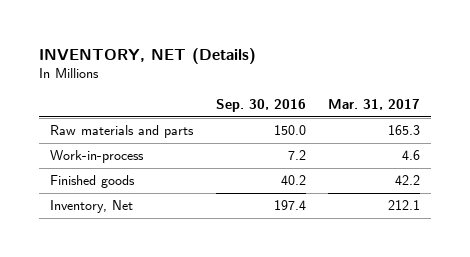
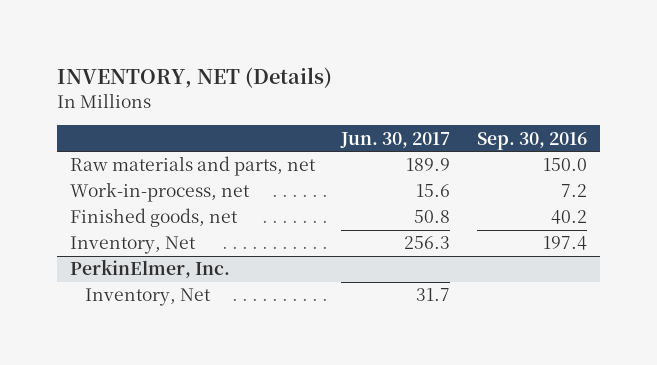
[327,98,420,110] Mar. 31, 2017 -> none
none -> [340,131,451,148] Jun. 30, 2017
[50,125,195,139] Raw materials and parts -> [69,156,316,177] Raw materials and parts, net
[50,150,145,164] Work-in-process -> [69,182,250,203] Work-in-process, net
[50,175,136,189] Finished goods -> [69,208,238,228] Finished goods, net
none -> [69,259,230,279] PerkinElmer, Inc.
none -> [85,288,212,307] Inventory, Net

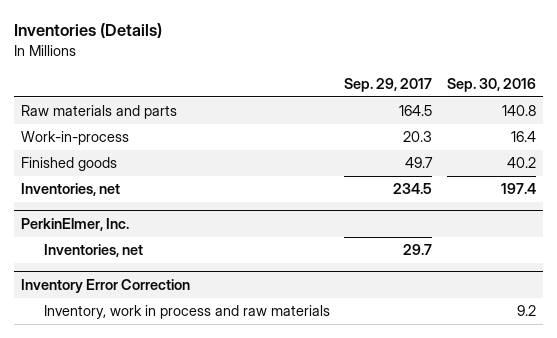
[56,66,332,88] INVENTORY, NET (Details) -> [13,23,162,39] Inventories (Details)
[340,131,451,148] Jun. 30, 2017 -> none
none -> [344,77,433,92] Sep. 29, 2017
[69,156,316,177] Raw materials and parts, net -> [21,105,178,120] Raw materials and parts
[542,158,587,172] 150.0 -> [502,105,537,117] 140.8
[69,182,250,203] Work-in-process, net -> [21,131,130,146] Work-in-process
[560,184,587,198] 7.2 -> [511,131,537,143] 16.4
[69,208,238,228] Finished goods, net -> [21,157,118,172] Finished goods
[69,236,196,255] Inventory, Net -> [21,183,121,197] Inventories, net
[85,288,212,307] Inventory, Net -> [43,244,143,258] Inventories, net
none -> [21,279,191,294] Inventory Error Correction
none -> [43,305,330,320] Inventory, work in process and raw materials

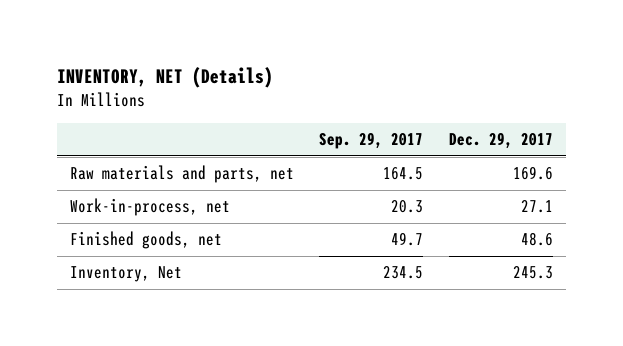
[13,23,162,39] Inventories (Details) -> [56,67,273,89] INVENTORY, NET (Details)
[447,77,537,92] Sep. 30, 2016 -> none
none -> [448,132,553,150] Dec. 29, 2017
[21,218,130,232] PerkinElmer, Inc. -> none
[43,244,143,258] Inventories, net -> none
[21,279,191,294] Inventory Error Correction -> none
[43,305,330,320] Inventory, work in process and raw materials -> none
[21,105,178,120] Raw materials and parts -> [69,165,294,184] Raw materials and parts, net
[21,131,130,146] Work-in-process -> [69,198,230,217] Work-in-process, net
[21,157,118,172] Finished goods -> [69,231,222,250] Finished goods, net
[21,183,121,197] Inventories, net -> [69,266,182,283] Inventory, Net

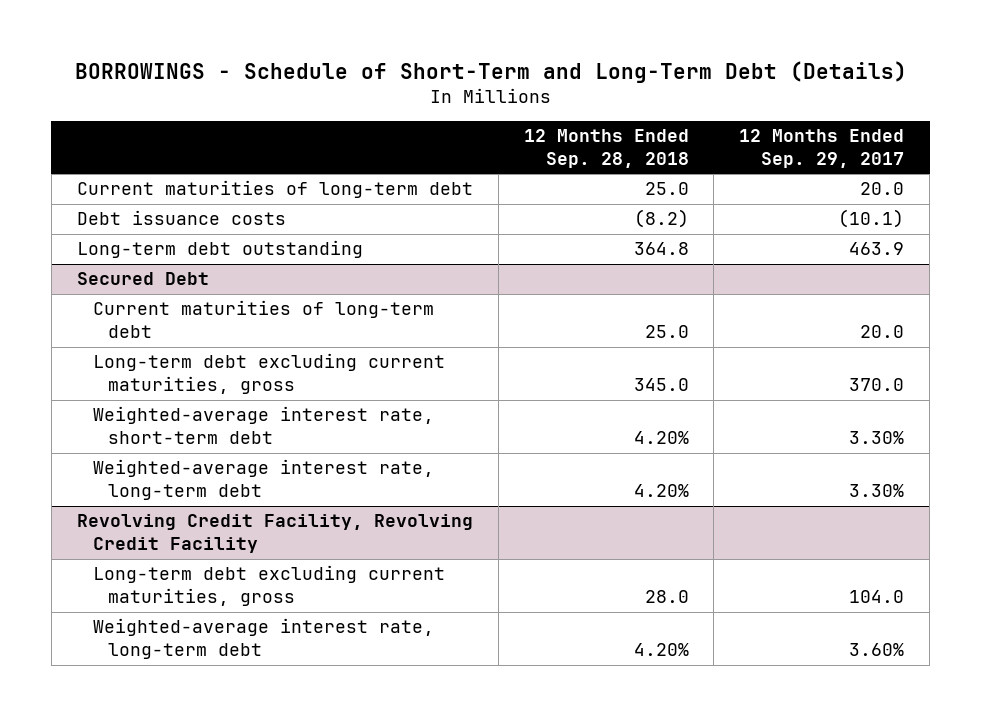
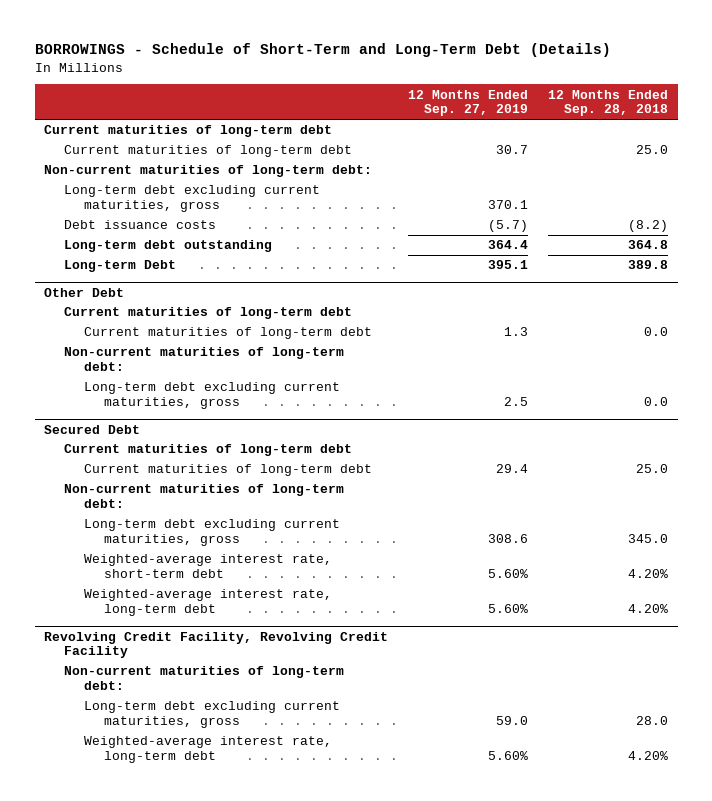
[739,129,905,168] 12 Months Ended Sep. 29, 2017 -> none
none -> [408,89,529,117] 12 Months Ended Sep. 27, 2019
none -> [44,125,333,138] Current maturities of long-term debt
none -> [44,165,373,178] Non-current maturities of long-term debt:
none -> [64,185,321,213] Long-term debt excluding current maturities, gross
none -> [64,260,177,273] Long-term Debt
none -> [44,287,125,297] Other Debt
none -> [64,307,353,320] Current maturities of long-term debt
none -> [84,327,373,340] Current maturities of long-term debt
none -> [64,347,345,372] Non-current maturities of long-term debt:
none -> [84,382,341,410] Long-term debt excluding current maturities, gross
none -> [64,444,353,457] Current maturities of long-term debt
none -> [64,484,345,509] Non-current maturities of long-term debt:
none -> [64,666,345,691] Non-current maturities of long-term debt:

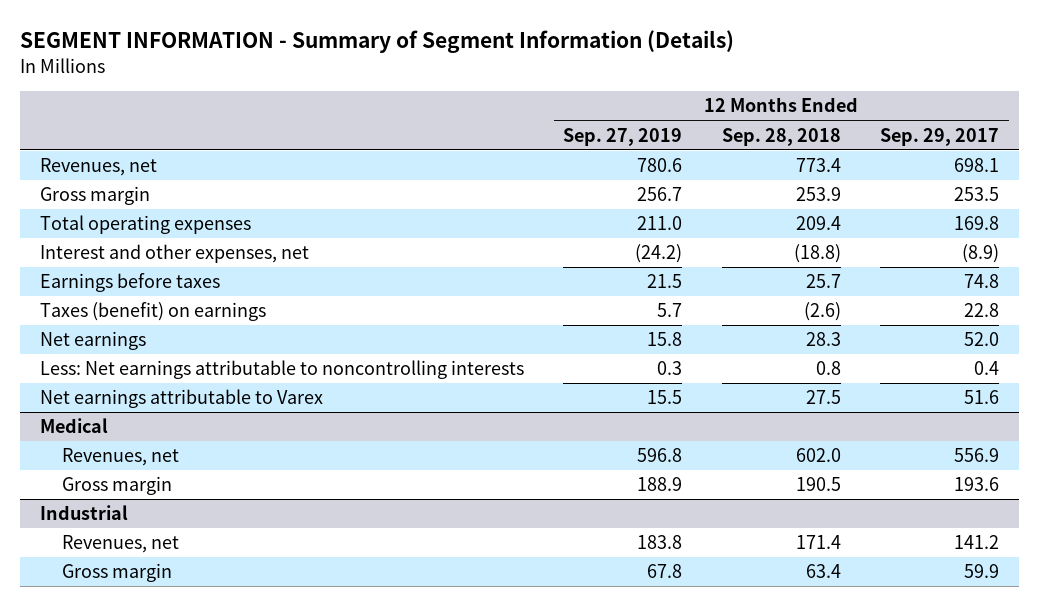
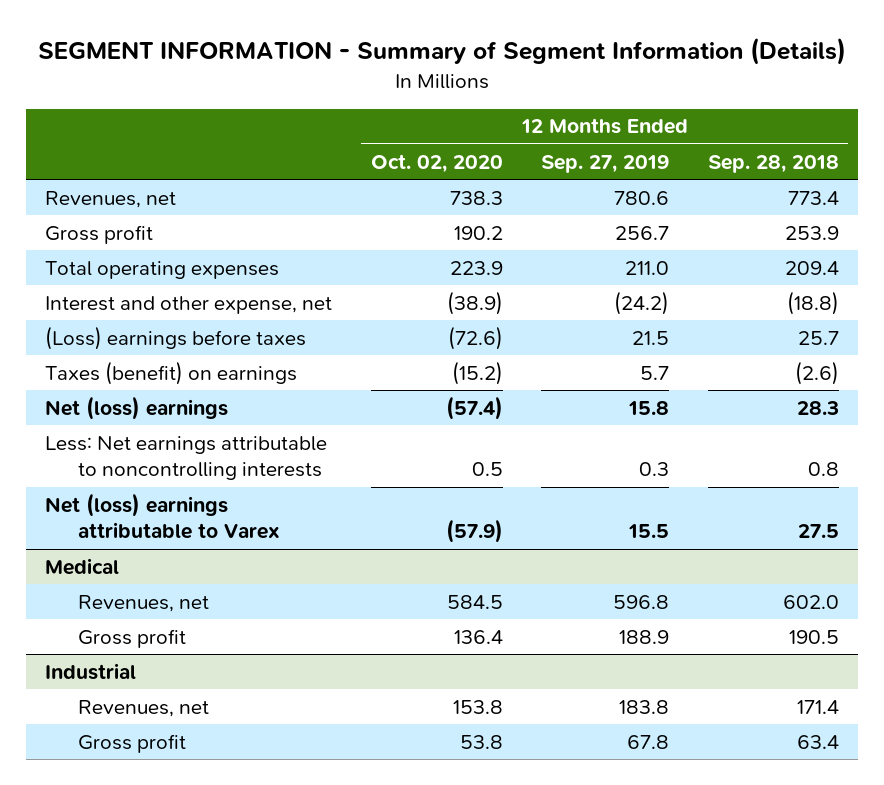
[880,127,1000,146] Sep. 29, 2017 -> none
none -> [370,153,503,173] Oct. 02, 2020
[40,186,151,206] Gross margin -> [45,224,154,244] Gross profit
[40,244,310,264] Interest and other expenses, net -> [45,295,333,314] Interest and other expense, net
[40,273,221,293] Earnings before taxes -> [45,325,307,350] (Loss) earnings before taxes
[40,331,147,351] Net earnings -> [45,395,229,420] Net (loss) earnings
[40,389,324,409] Net earnings attributable to Varex -> [45,492,280,540] Net (loss) earnings attributable to Varex
[61,476,172,496] Gross margin -> [77,628,186,648] Gross profit
[61,563,172,583] Gross margin -> [77,733,186,753] Gross profit

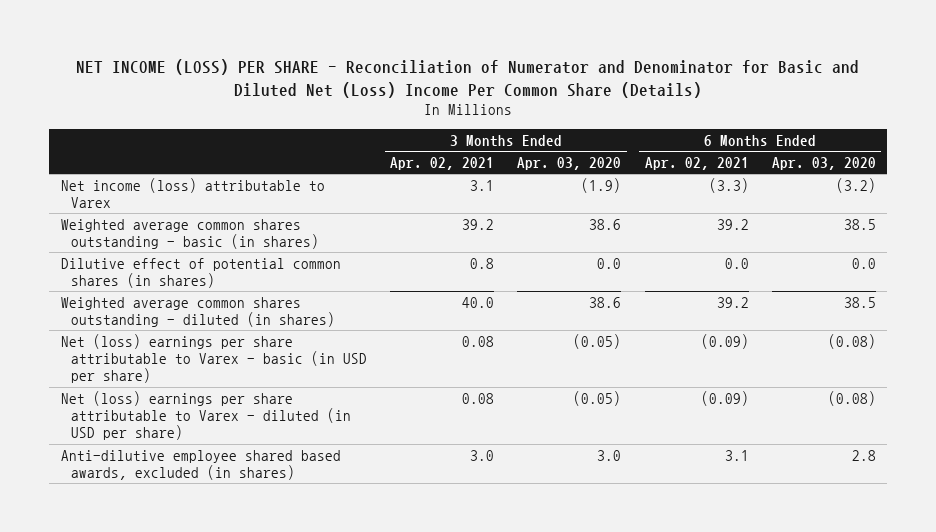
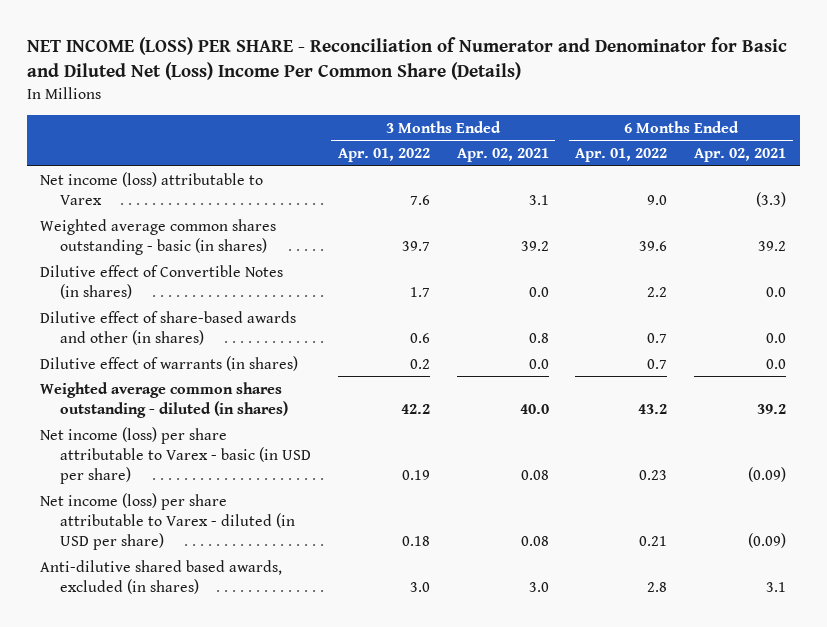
[517,156,622,170] Apr. 03, 2020 -> none
[771,156,876,170] Apr. 03, 2020 -> none
none -> [337,148,430,163] Apr. 01, 2022
none -> [575,148,668,163] Apr. 01, 2022
none -> [40,264,284,299] Dilutive effect of Convertible Notes (in shares)
[60,257,341,288] Dilutive effect of potential common shares (in shares) -> [40,310,297,345] Dilutive effect of share-based awards and other (in shares)
none -> [40,355,299,371] Dilutive effect of warrants (in shares)
[60,333,368,384] Net (loss) earnings per share attributable to Varex - basic (in USD per share) -> [40,426,311,485] Net income (loss) per share attributable to Varex - basic (in USD per share)
[60,390,352,441] Net (loss) earnings per share attributable to Varex - diluted (in USD per share) -> [40,492,295,551] Net income (loss) per share attributable to Varex - diluted (in USD per share)
[60,449,341,480] Anti-dilutive employee shared based awards, excluded (in shares) -> [40,559,283,594] Anti-dilutive shared based awards, excluded (in shares)

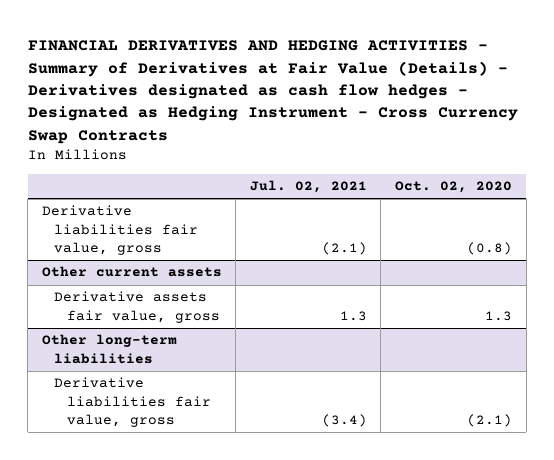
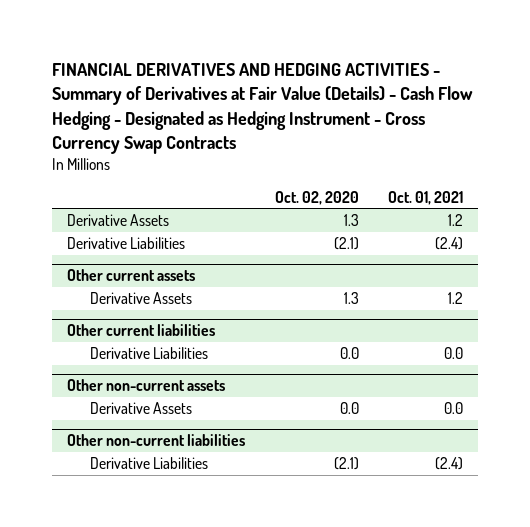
[27,40,518,144] FINANCIAL DERIVATIVES AND HEDGING ACTIVITIES - Summary of Derivatives at Fair Value (Details) - Derivatives designated as cash flow hedges - Designated as Hedging Instrument - Cross Currency Swap Contracts -> [51,63,473,154] FINANCIAL DERIVATIVES AND HEDGING ACTIVITIES - Summary of Derivatives at Fair Value (Details) - Cash Flow Hedging - Designated as Hedging Instrument - Cross Currency Swap Contracts
[249,180,367,194] Jul. 02, 2021 -> none
none -> [388,190,464,205] Oct. 01, 2021
none -> [66,214,169,227] Derivative Assets
[41,205,199,256] Derivative liabilities fair value, gross -> [66,237,185,250] Derivative Liabilities
[467,242,513,256] (0.8) -> [333,237,359,251] (2.1)
[54,291,221,323] Derivative assets fair value, gross -> [89,292,192,305] Derivative Assets
[41,334,177,364] Other long-term liabilities -> [66,324,215,337] Other current liabilities
[54,377,212,428] Derivative liabilities fair value, gross -> [89,347,208,360] Derivative Liabilities
[467,414,513,428] (2.1) -> [339,347,359,360] 0.0
none -> [66,379,225,392] Other non-current assets
none -> [89,402,192,415] Derivative Assets
none -> [66,434,245,447] Other non-current liabilities
none -> [89,457,208,470] Derivative Liabilities

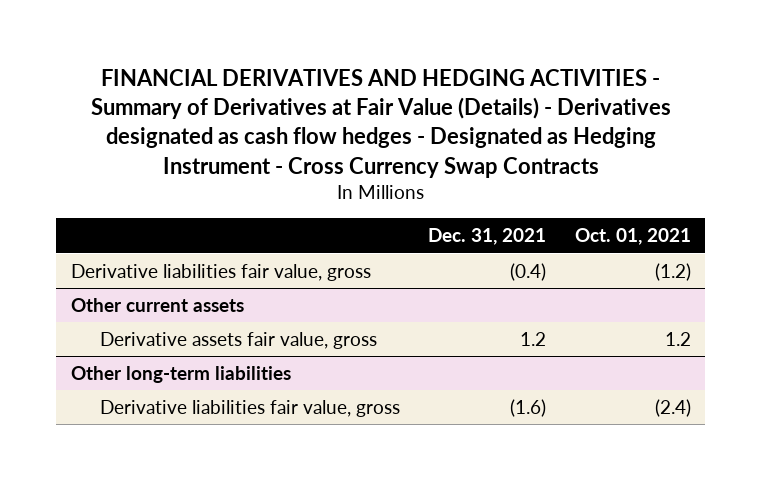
[51,63,473,154] FINANCIAL DERIVATIVES AND HEDGING ACTIVITIES - Summary of Derivatives at Fair Value (Details) - Cash Flow Hedging - Designated as Hedging Instrument - Cross Currency Swap Contracts -> [90,68,671,178] FINANCIAL DERIVATIVES AND HEDGING ACTIVITIES - Summary of Derivatives at Fair Value (Details) - Derivatives designated as cash flow hedges - Designated as Hedging Instrument - Cross Currency Swap Contracts
[274,190,359,205] Oct. 02, 2020 -> none
none -> [428,228,547,246] Dec. 31, 2021
[66,214,169,227] Derivative Assets -> none
[66,237,185,250] Derivative Liabilities -> [70,263,371,281] Derivative liabilities fair value, gross
[435,237,464,251] (2.4) -> [654,262,691,281] (1.2)
[66,379,225,392] Other non-current assets -> none
[89,402,192,415] Derivative Assets -> none
[66,434,245,447] Other non-current liabilities -> none
[89,457,208,470] Derivative Liabilities -> none
[89,292,192,305] Derivative Assets -> [100,331,378,349] Derivative assets fair value, gross
[66,324,215,337] Other current liabilities -> [70,365,291,383] Other long-term liabilities
[89,347,208,360] Derivative Liabilities -> [100,399,401,417] Derivative liabilities fair value, gross
[444,347,464,360] 0.0 -> [654,398,691,417] (2.4)

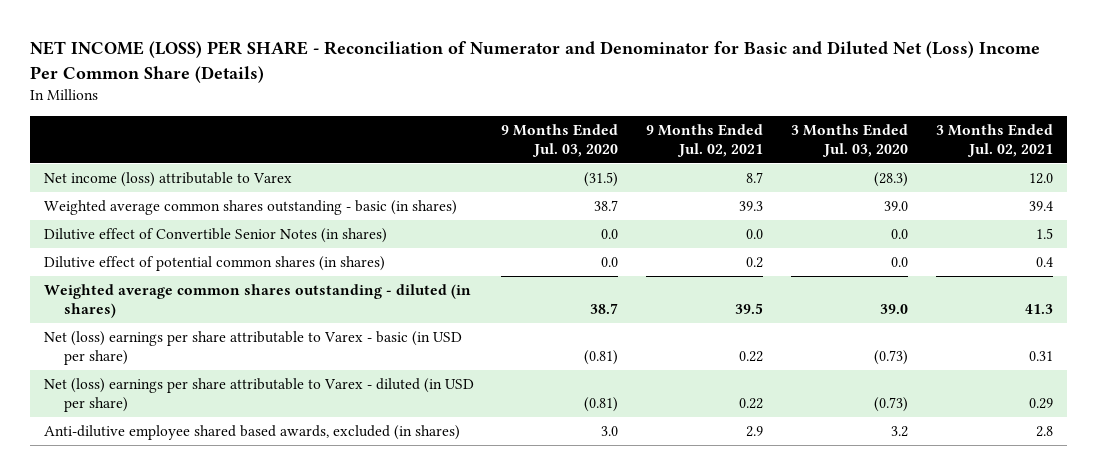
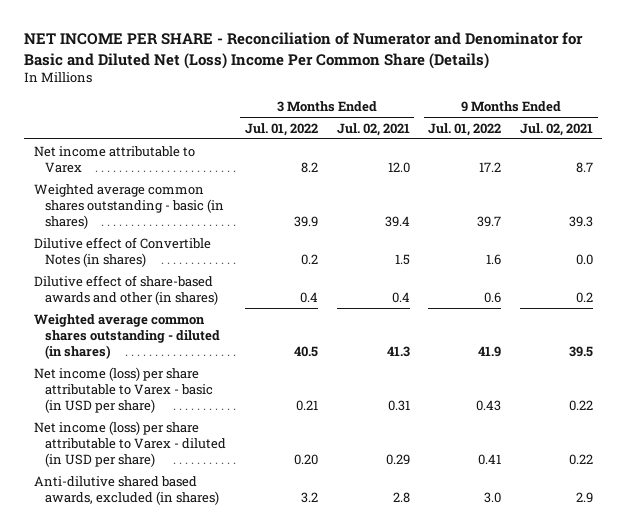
[29,41,1040,83] NET INCOME (LOSS) PER SHARE - Reconciliation of Numerator and Denominator for Basic and Diluted Net (Loss) Income Per Common Share (Details) -> [24,32,584,69] NET INCOME PER SHARE - Reconciliation of Numerator and Denominator for Basic and Diluted Net (Loss) Income Per Common Share (Details)
[501,123,619,157] 9 Months Ended Jul. 03, 2020 -> none
[791,123,909,157] 3 Months Ended Jul. 03, 2020 -> none
none -> [244,122,318,136] Jul. 01, 2022
none -> [428,122,502,136] Jul. 01, 2022
[43,172,292,188] Net income (loss) attributable to Varex -> [33,145,195,173] Net income attributable to Varex
[43,228,387,244] Dilutive effect of Convertible Senior Notes (in shares) -> [33,236,211,267] Dilutive effect of Convertible Notes (in shares)
[43,256,385,272] Dilutive effect of potential common shares (in shares) -> [33,274,219,305] Dilutive effect of share-based awards and other (in shares)
[43,331,462,366] Net (loss) earnings per share attributable to Varex - basic (in USD per share) -> [33,366,214,414] Net income (loss) per share attributable to Varex - basic (in USD per share)
[43,378,474,413] Net (loss) earnings per share attributable to Varex - diluted (in USD per share) -> [33,420,227,468] Net income (loss) per share attributable to Varex - diluted (in USD per share)
[43,425,460,441] Anti-dilutive employee shared based awards, excluded (in shares) -> [33,475,220,505] Anti-dilutive shared based awards, excluded (in shares)

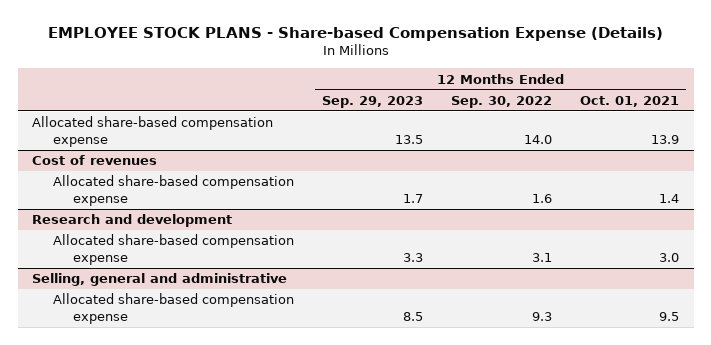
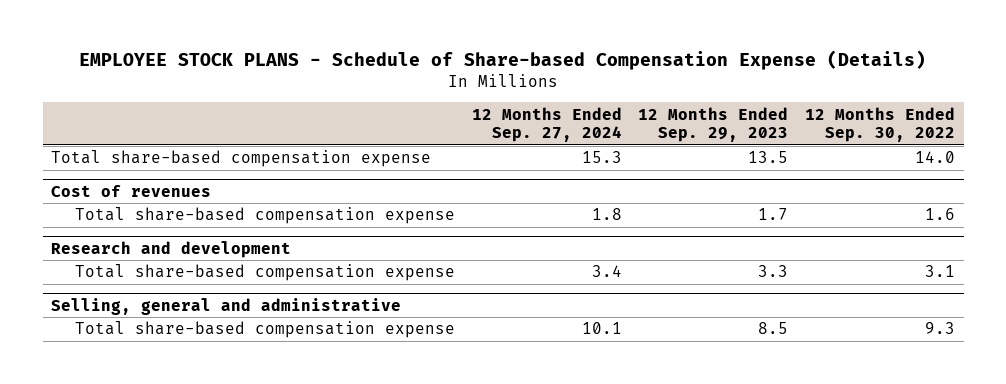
[47,27,663,42] EMPLOYEE STOCK PLANS - Share-based Compensation Expense (Details) -> [79,50,927,71] EMPLOYEE STOCK PLANS - Schedule of Share-based Compensation Expense (Details)
[580,95,680,107] Oct. 01, 2021 -> none
none -> [471,106,622,143] 12 Months Ended Sep. 27, 2024
[32,116,274,148] Allocated share-based compensation expense -> [51,150,432,168] Total share-based compensation expense
[52,175,294,207] Allocated share-based compensation expense -> [74,207,455,225] Total share-based compensation expense
[52,234,294,266] Allocated share-based compensation expense -> [74,264,455,282] Total share-based compensation expense
[52,293,294,325] Allocated share-based compensation expense -> [74,321,455,339] Total share-based compensation expense

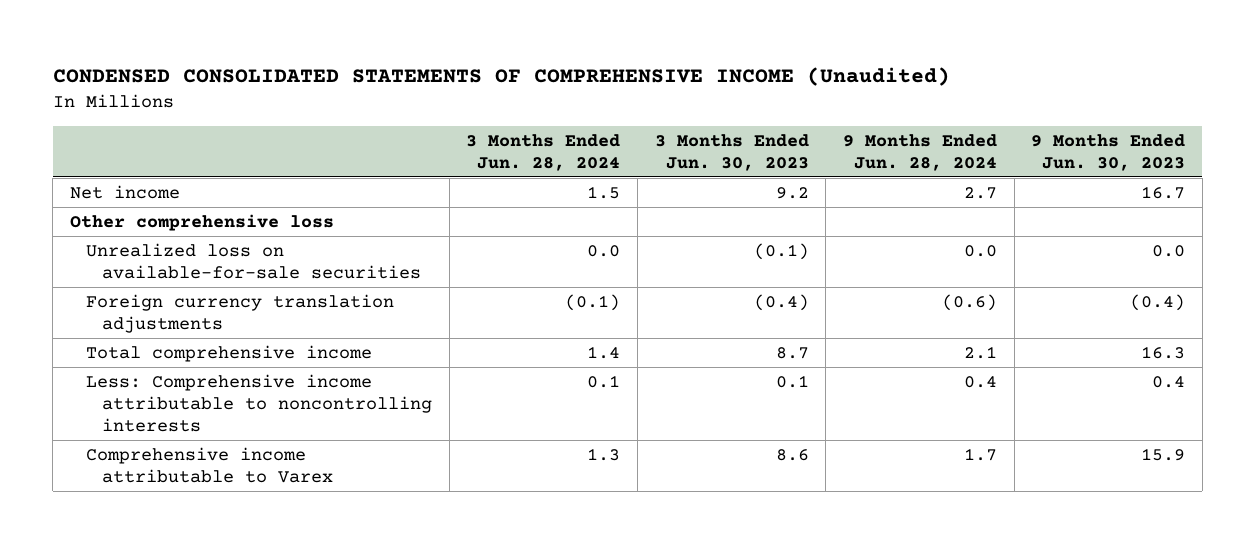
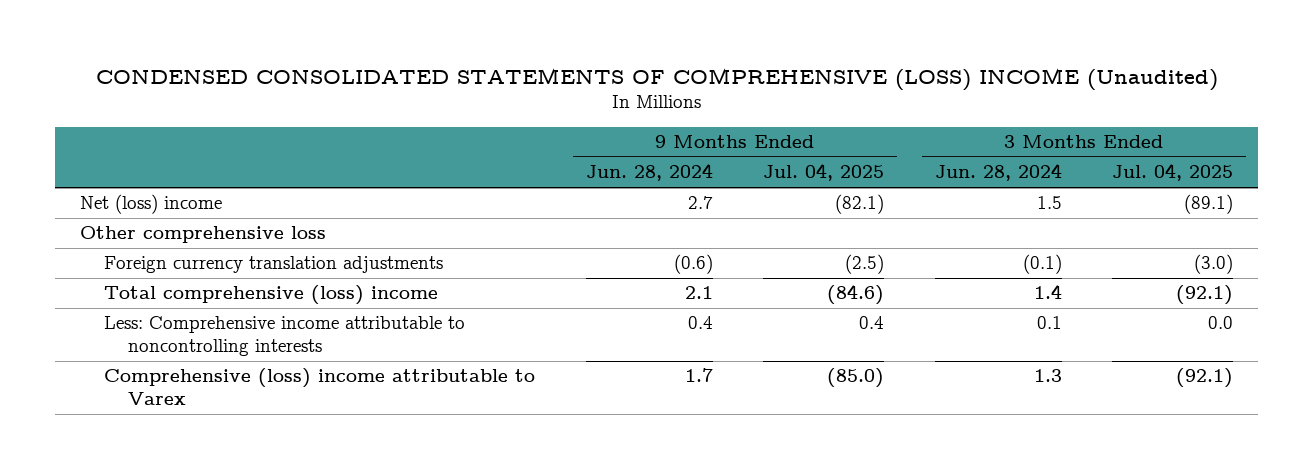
[52,66,950,86] CONDENSED CONSOLIDATED STATEMENTS OF COMPREHENSIVE INCOME (Unaudited) -> [95,67,1218,91] CONDENSED CONSOLIDATED STATEMENTS OF COMPREHENSIVE (LOSS) INCOME (Unaudited)
[654,133,809,171] 3 Months Ended Jun. 30, 2023 -> none
[1031,133,1186,171] 9 Months Ended Jun. 30, 2023 -> none
none -> [763,163,885,182] Jul. 04, 2025
none -> [1111,163,1233,182] Jul. 04, 2025
[69,184,180,199] Net income -> [80,194,223,215] Net (loss) income
[85,242,422,279] Unrealized loss on available-for-sale securities -> none
[85,344,372,362] Total comprehensive income -> [104,285,439,306] Total comprehensive (loss) income
[85,446,334,483] Comprehensive income attributable to Varex -> [104,368,536,406] Comprehensive (loss) income attributable to Varex

